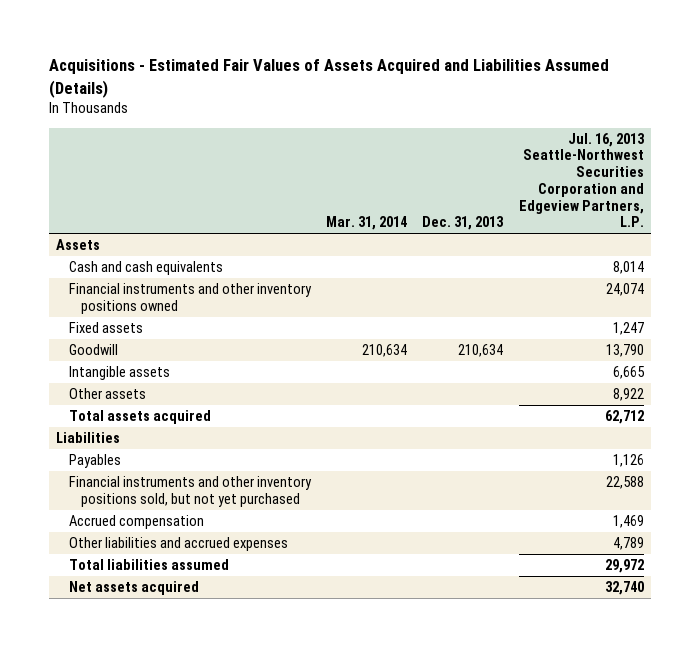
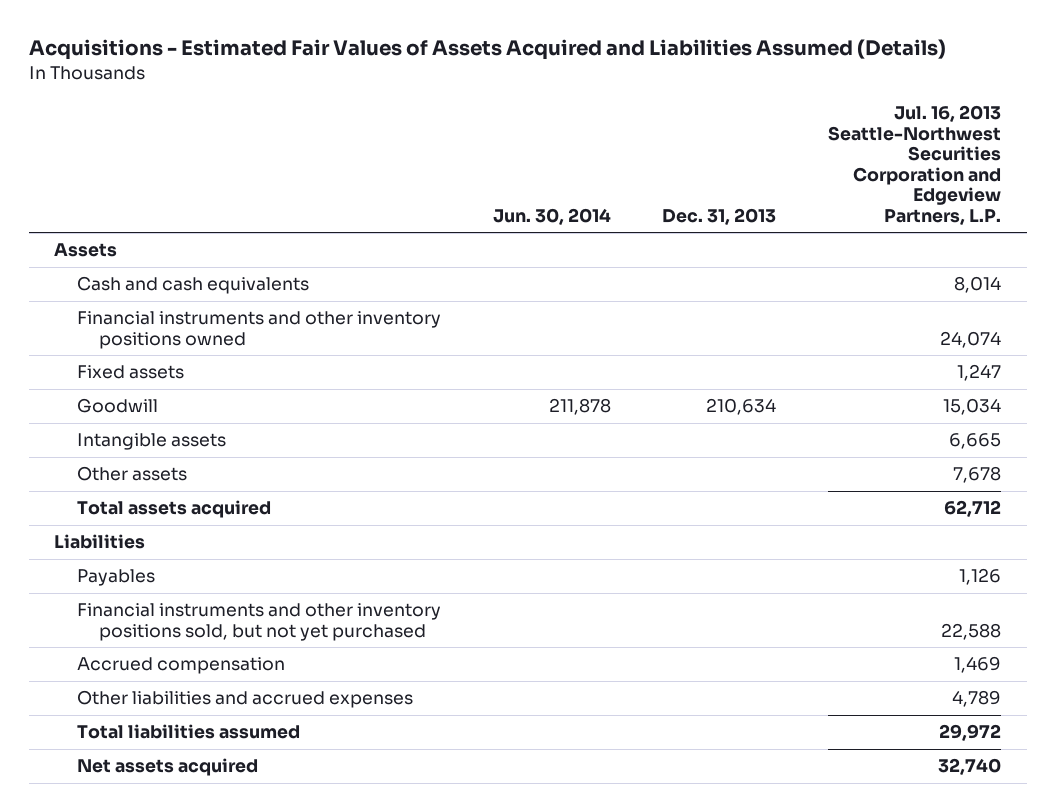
[326,216,408,231] Mar. 31, 2014 -> none
none -> [492,207,611,225] Jun. 30, 2014
[605,344,644,358] 13,790 -> [943,398,1002,416] 15,034
[612,388,644,402] 8,922 -> [953,466,1002,484] 7,678

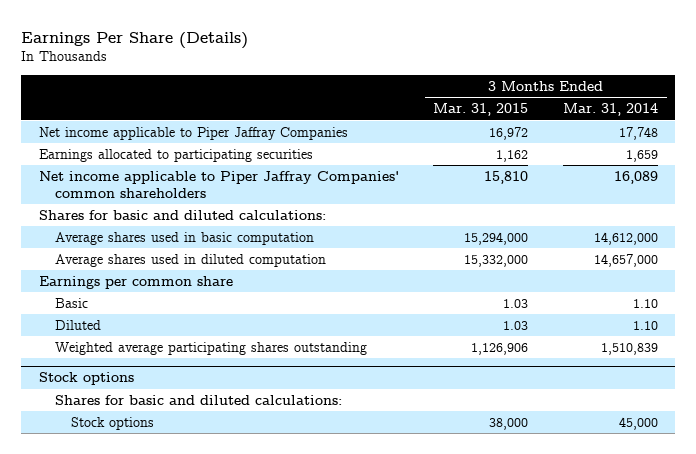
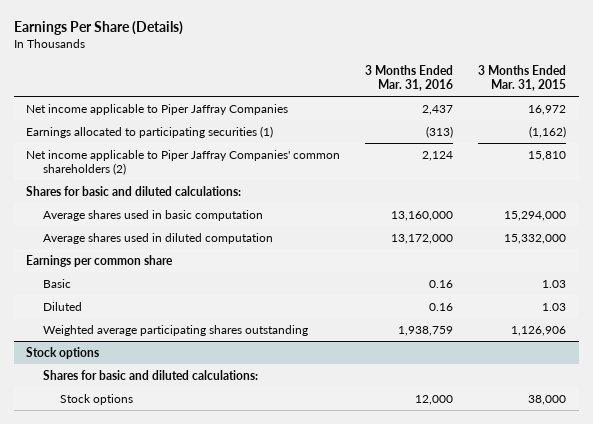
[562,103,658,117] Mar. 31, 2014 -> none
none -> [365,64,454,92] 3 Months Ended Mar. 31, 2016
[38,148,313,162] Earnings allocated to participating securities -> [26,125,274,138] Earnings allocated to participating securities (1)
[496,149,529,162] 1,162 -> [529,125,567,138] (1,162)
[38,170,399,198] Net income applicable to Piper Jaffray Companies' common shareholders -> [26,149,341,175] Net income applicable to Piper Jaffray Companies' common shareholders (2)

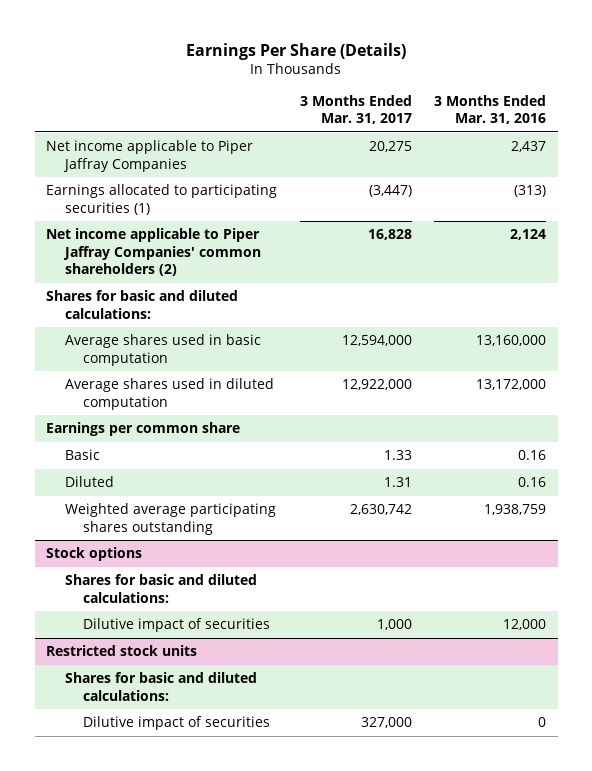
[478,64,567,92] 3 Months Ended Mar. 31, 2015 -> none
none -> [299,94,412,125] 3 Months Ended Mar. 31, 2017
[59,393,133,405] Stock options -> [83,618,271,633] Dilutive impact of securities
none -> [46,645,198,657] Restricted stock units
none -> [64,672,257,701] Shares for basic and diluted calculations:
none -> [83,716,271,731] Dilutive impact of securities

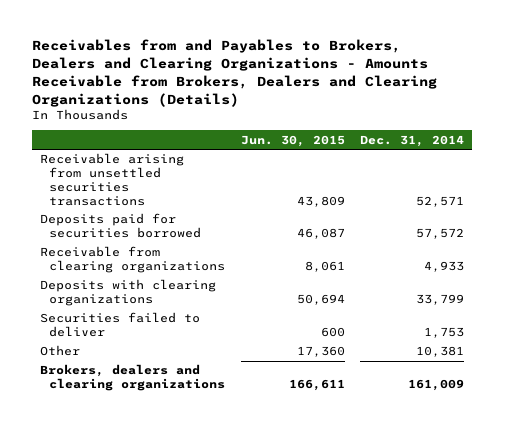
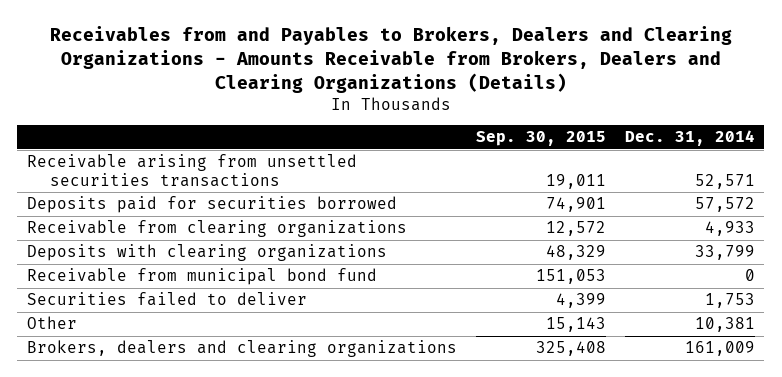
[240,134,345,147] Jun. 30, 2015 -> none
none -> [475,131,606,147] Sep. 30, 2015
none -> [26,268,377,286] Receivable from municipal bond fund

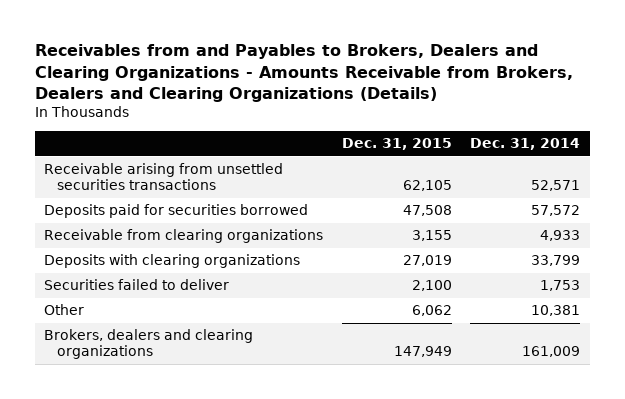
[475,131,606,147] Sep. 30, 2015 -> none
none -> [341,138,452,151] Dec. 31, 2015
[26,268,377,286] Receivable from municipal bond fund -> none

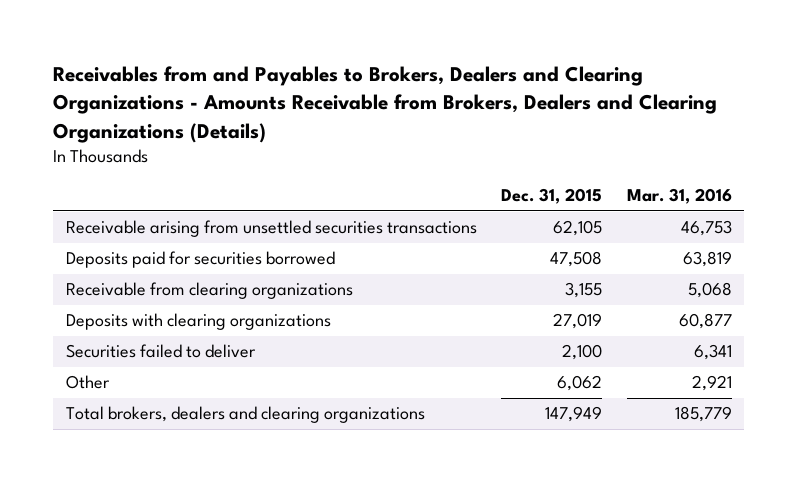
[470,138,581,151] Dec. 31, 2014 -> none
none -> [626,188,732,205] Mar. 31, 2016
[44,329,254,360] Brokers, dealers and clearing organizations -> [65,406,425,424] Total brokers, dealers and clearing organizations

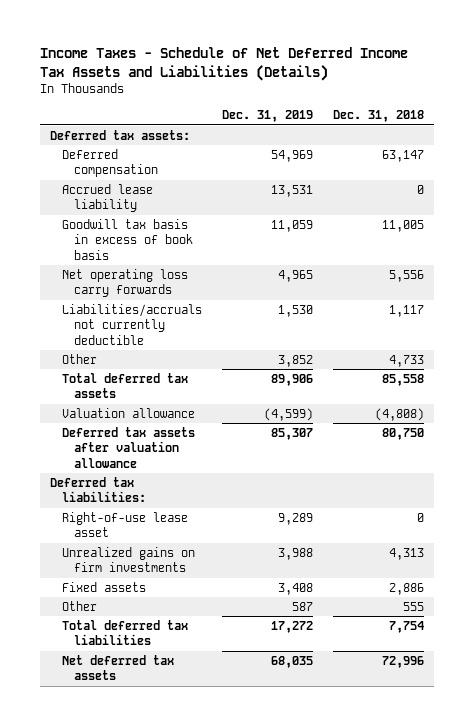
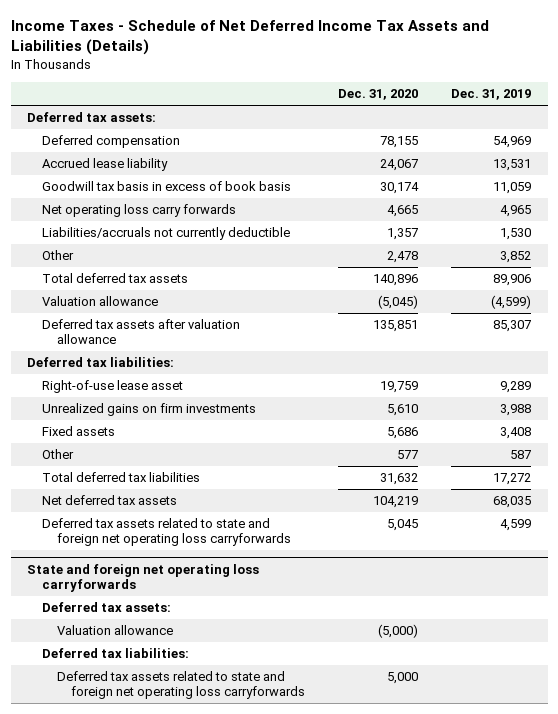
[332,110,424,123] Dec. 31, 2018 -> none
none -> [338,89,419,101] Dec. 31, 2020
none -> [41,518,291,547] Deferred tax assets related to state and foreign net operating loss carryforwards
none -> [27,563,260,593] State and foreign net operating loss carryforwards
none -> [41,602,171,613] Deferred tax assets:
none -> [56,625,173,636] Valuation allowance
none -> [41,648,189,659] Deferred tax liabilities:
none -> [56,671,306,700] Deferred tax assets related to state and foreign net operating loss carryforwards

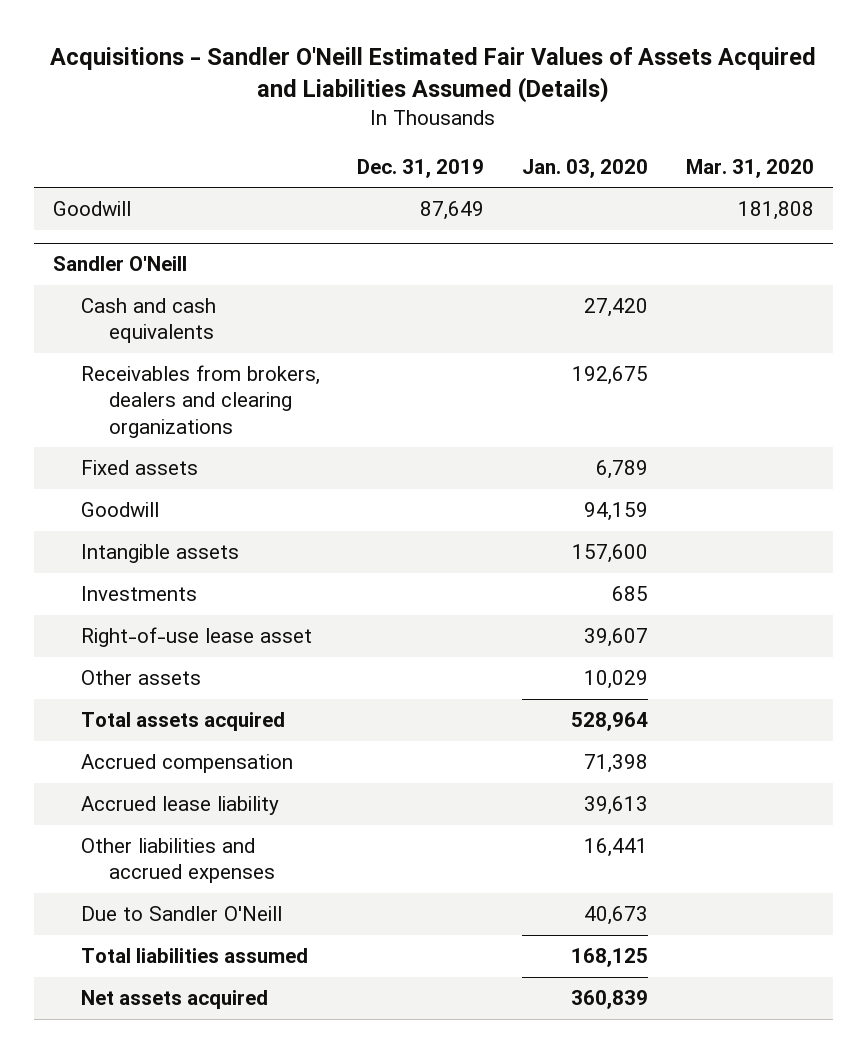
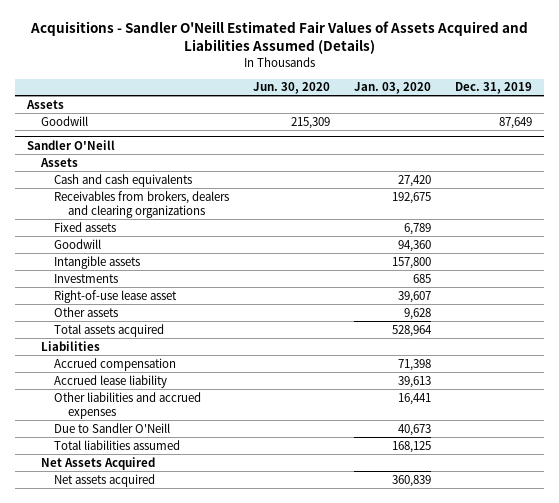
[686,158,815,178] Mar. 31, 2020 -> none
none -> [253,82,331,95] Jun. 30, 2020
none -> [25,99,64,109] Assets
none -> [39,157,78,167] Assets
[584,502,649,522] 94,159 -> [398,239,432,252] 94,360
[572,544,649,564] 157,600 -> [392,256,432,269] 157,800
[584,670,649,690] 10,029 -> [404,307,432,320] 9,628
none -> [40,340,100,351] Liabilities
none -> [40,456,155,470] Net Assets Acquired

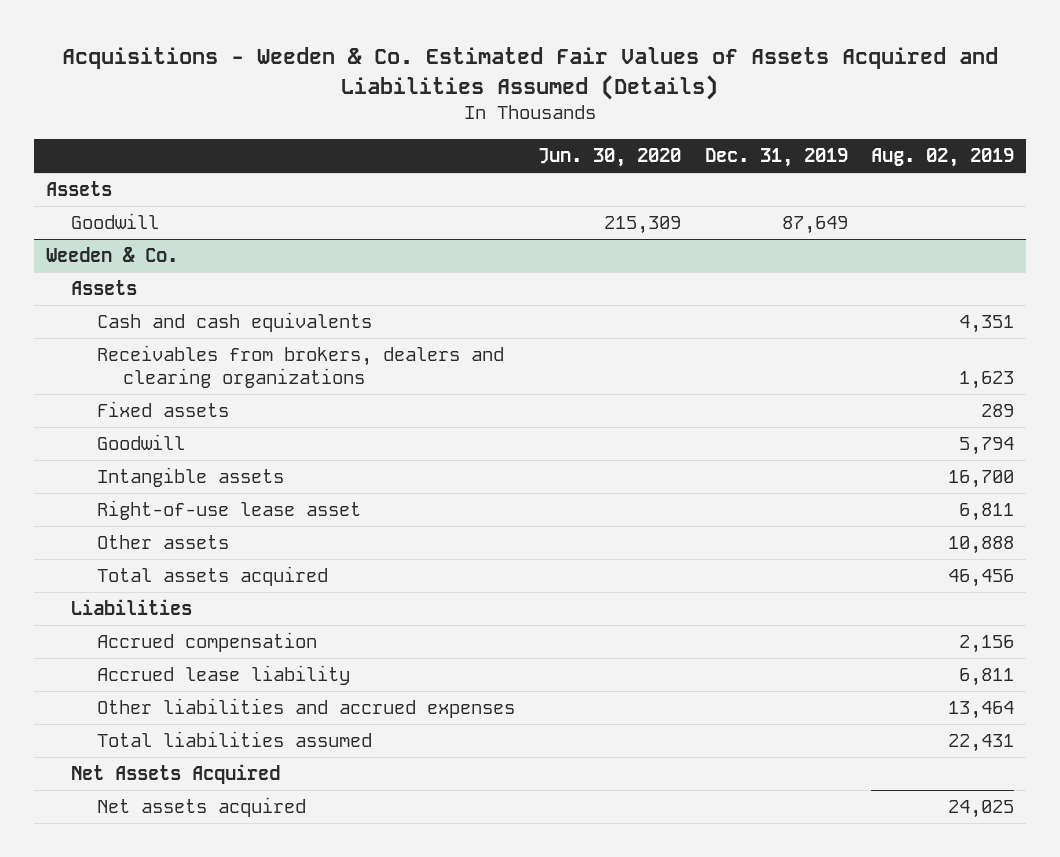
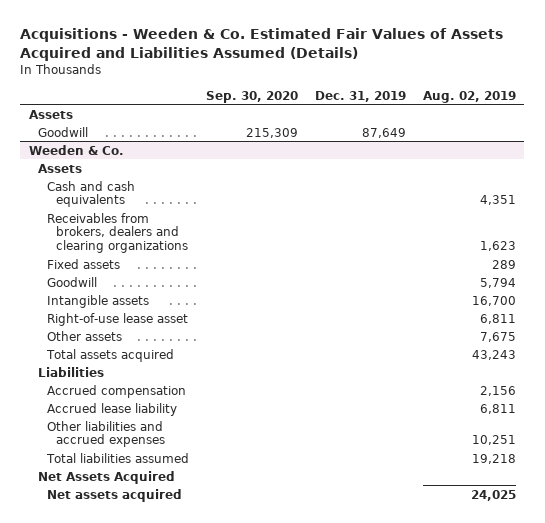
[538,148,682,168] Jun. 30, 2020 -> none
none -> [205,90,298,103] Sep. 30, 2020
[947,536,1014,555] 10,888 -> [479,331,516,342] 7,675
[947,569,1014,588] 46,456 -> [471,349,516,360] 43,243
[947,701,1014,720] 13,464 -> [471,435,516,446] 10,251
[947,734,1014,753] 22,431 -> [471,453,516,464] 19,218

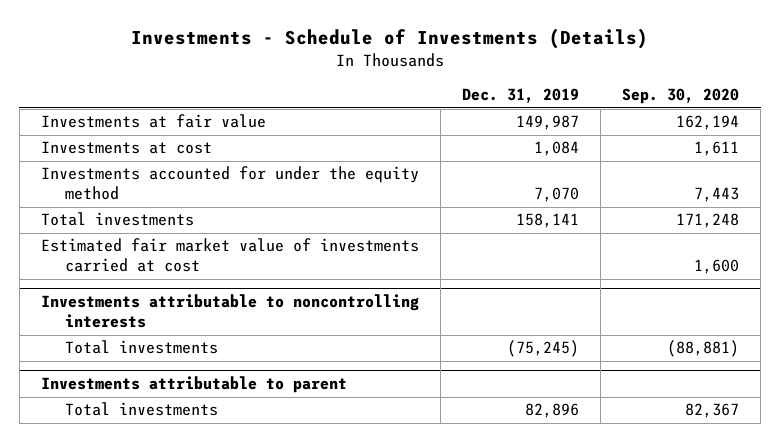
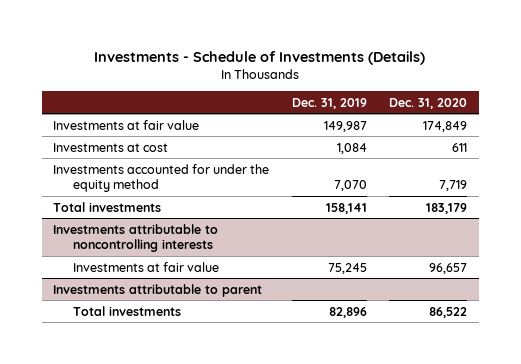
[622,88,740,105] Sep. 30, 2020 -> none
none -> [389,97,468,109] Dec. 31, 2020
[40,238,419,273] Estimated fair market value of investments carried at cost -> none
[65,340,219,355] Total investments -> none
none -> [72,261,219,272] Investments at fair value

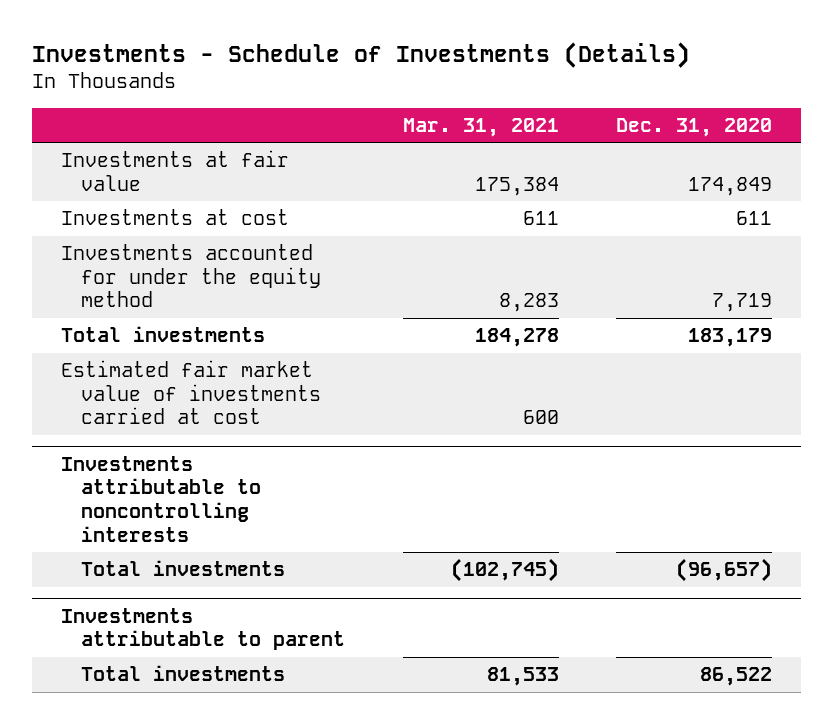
[291,97,367,109] Dec. 31, 2019 -> none
none -> [402,117,559,137] Mar. 31, 2021
none -> [60,360,321,425] Estimated fair market value of investments carried at cost
[72,261,219,272] Investments at fair value -> none
none -> [80,560,285,577] Total investments

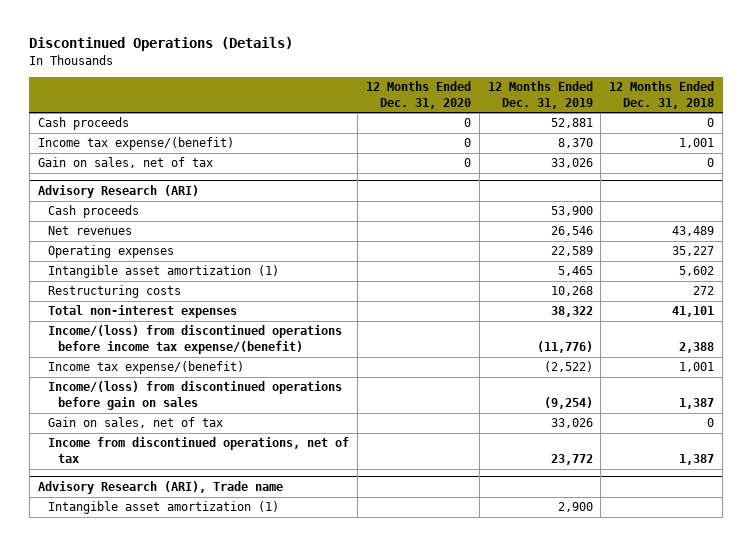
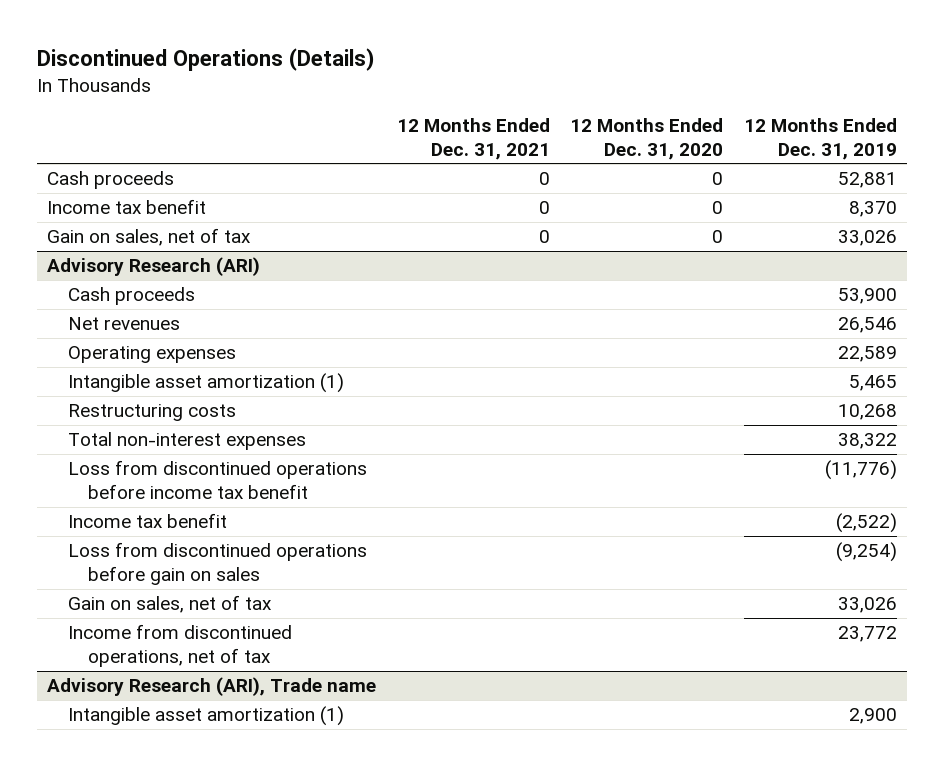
[609,81,715,109] 12 Months Ended Dec. 31, 2018 -> none
none -> [396,118,550,160] 12 Months Ended Dec. 31, 2021
[37,137,234,151] Income tax expense/(benefit) -> [46,199,206,215] Income tax benefit
[47,325,342,355] Income/(loss) from discontinued operations before income tax expense/(benefit) -> [67,460,367,499] Loss from discontinued operations before income tax benefit
[47,361,244,375] Income tax expense/(benefit) -> [67,513,227,529] Income tax benefit
[47,381,342,411] Income/(loss) from discontinued operations before gain on sales -> [67,542,367,585] Loss from discontinued operations before gain on sales

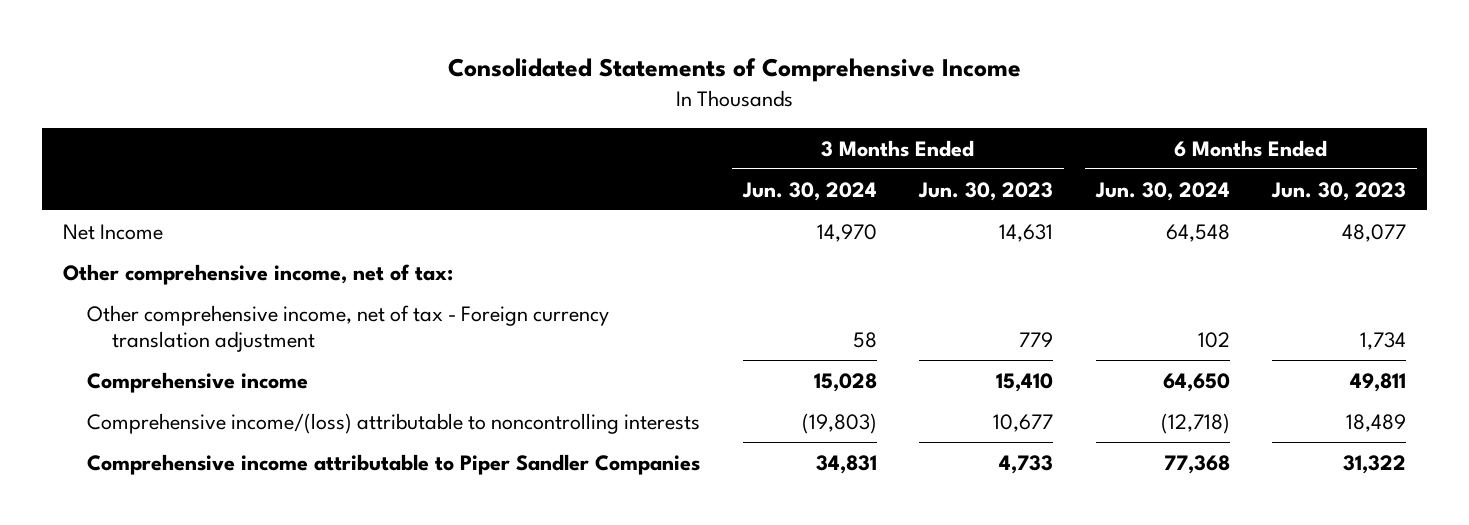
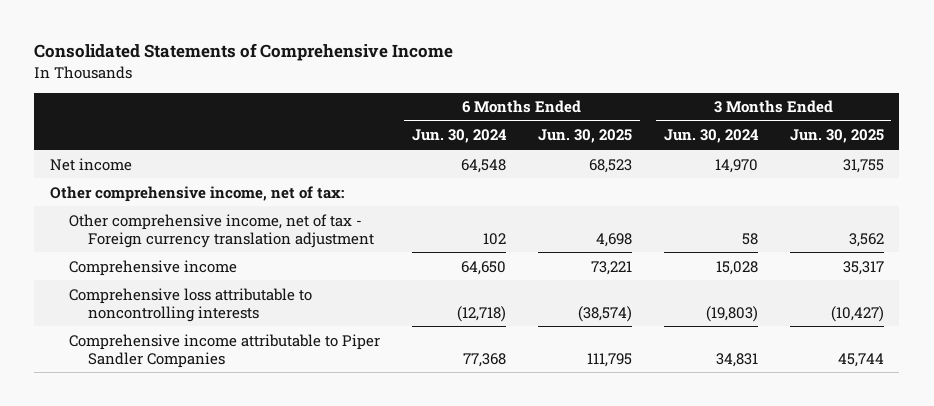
[918,181,1054,201] Jun. 30, 2023 -> none
[1271,181,1407,201] Jun. 30, 2023 -> none
none -> [537,129,632,144] Jun. 30, 2025
none -> [789,129,884,144] Jun. 30, 2025
[63,223,164,240] Net Income -> [50,157,133,171] Net income
[87,412,701,434] Comprehensive income/(loss) attributable to noncontrolling interests -> [68,287,312,322] Comprehensive loss attributable to noncontrolling interests

